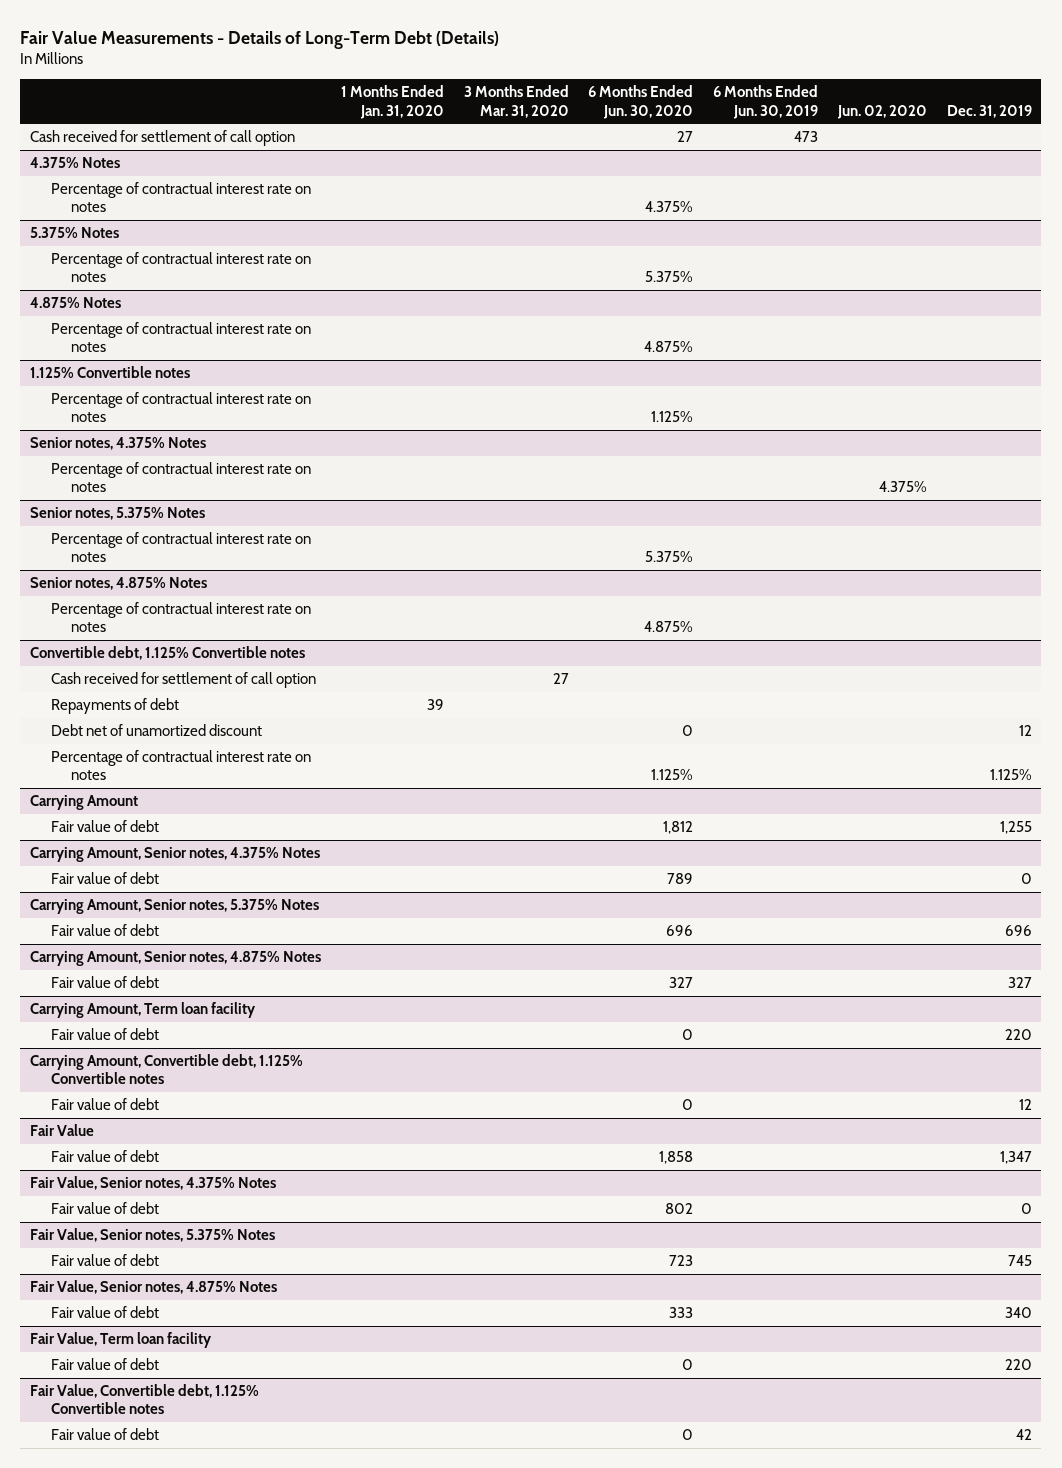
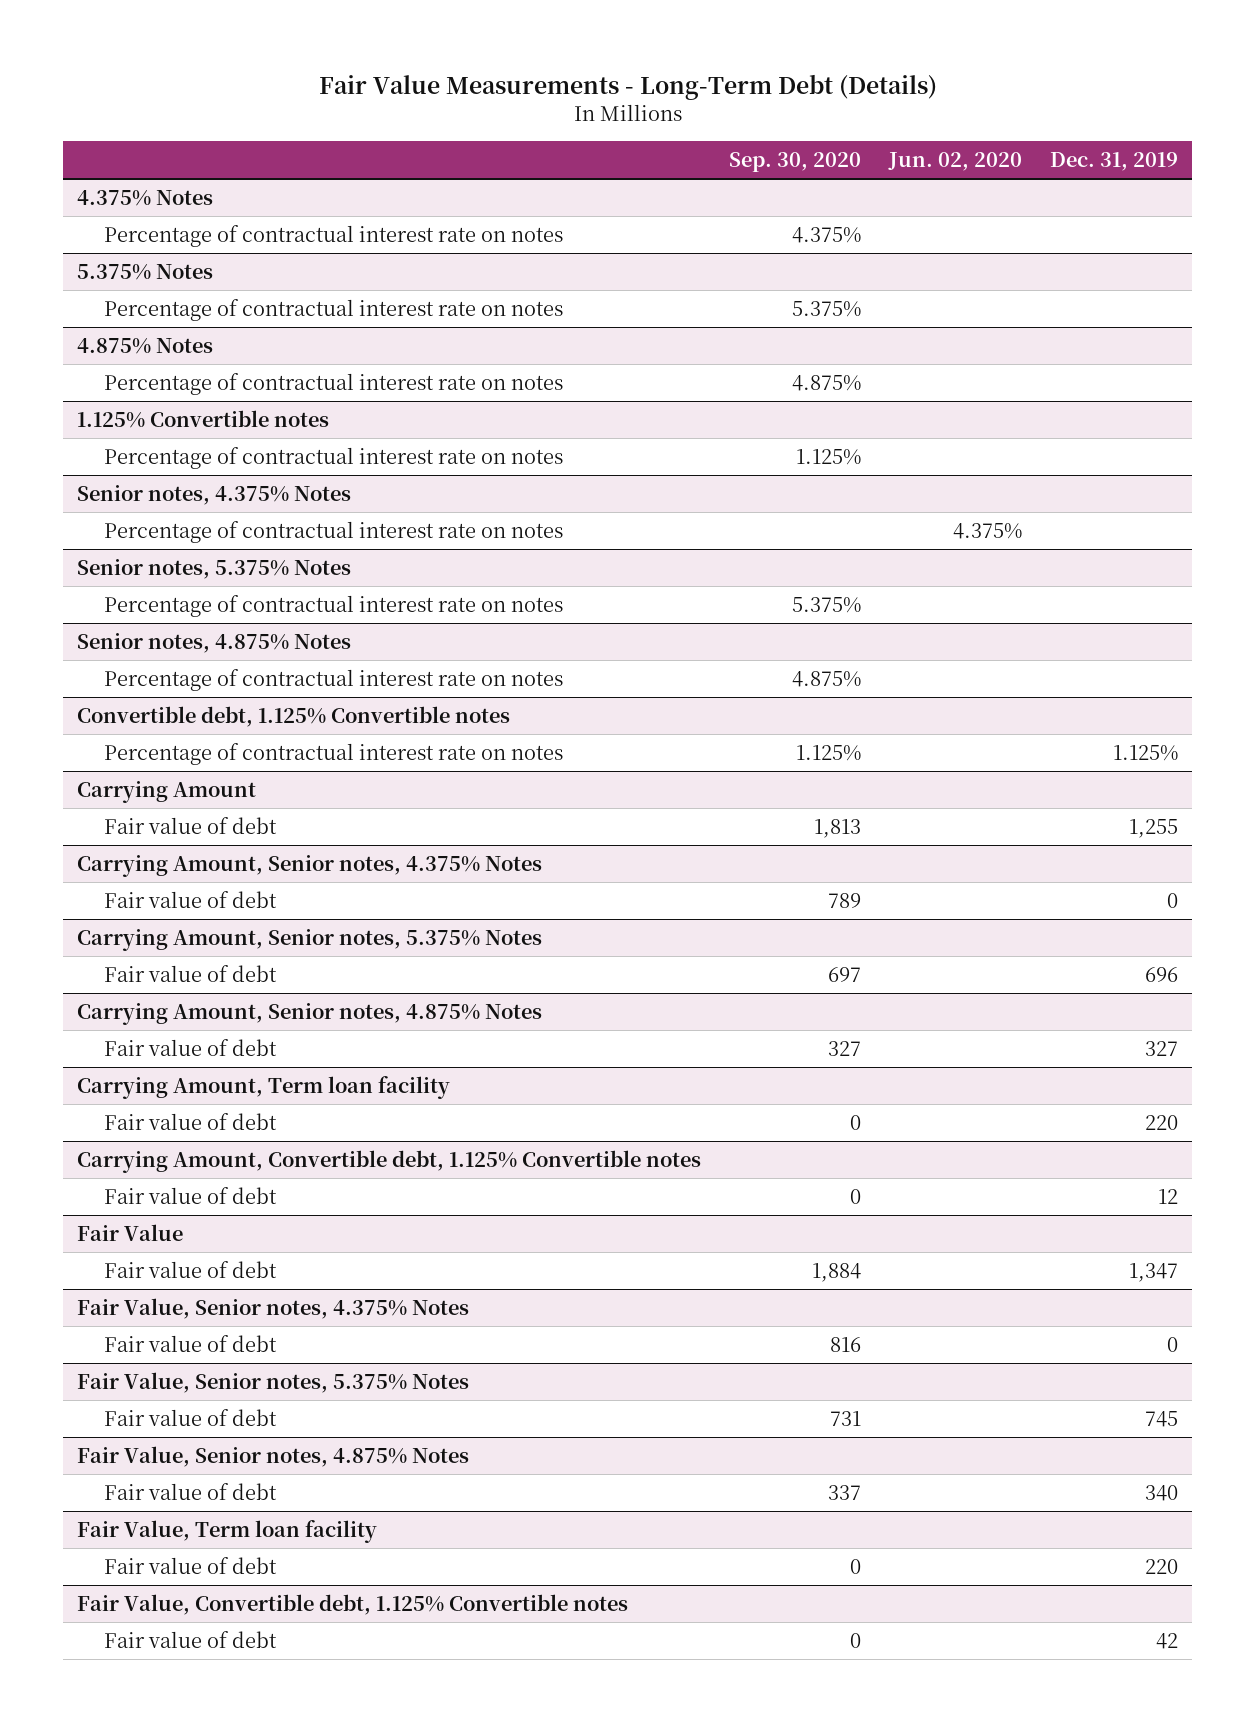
[20,30,500,49] Fair Value Measurements - Details of Long-Term Debt (Details) -> [318,74,937,101] Fair Value Measurements - Long-Term Debt (Details)
[340,85,444,119] 1 Months Ended Jan. 31, 2020 -> none
[463,85,569,118] 3 Months Ended Mar. 31, 2020 -> none
[588,85,694,119] 6 Months Ended Jun. 30, 2020 -> none
[713,85,819,119] 6 Months Ended Jun. 30, 2019 -> none
none -> [729,152,862,173] Sep. 30, 2020
[30,130,296,147] Cash received for settlement of call option -> none
[50,672,316,689] Cash received for settlement of call option -> none
[50,698,179,715] Repayments of debt -> none
[50,724,262,737] Debt net of unamortized discount -> none

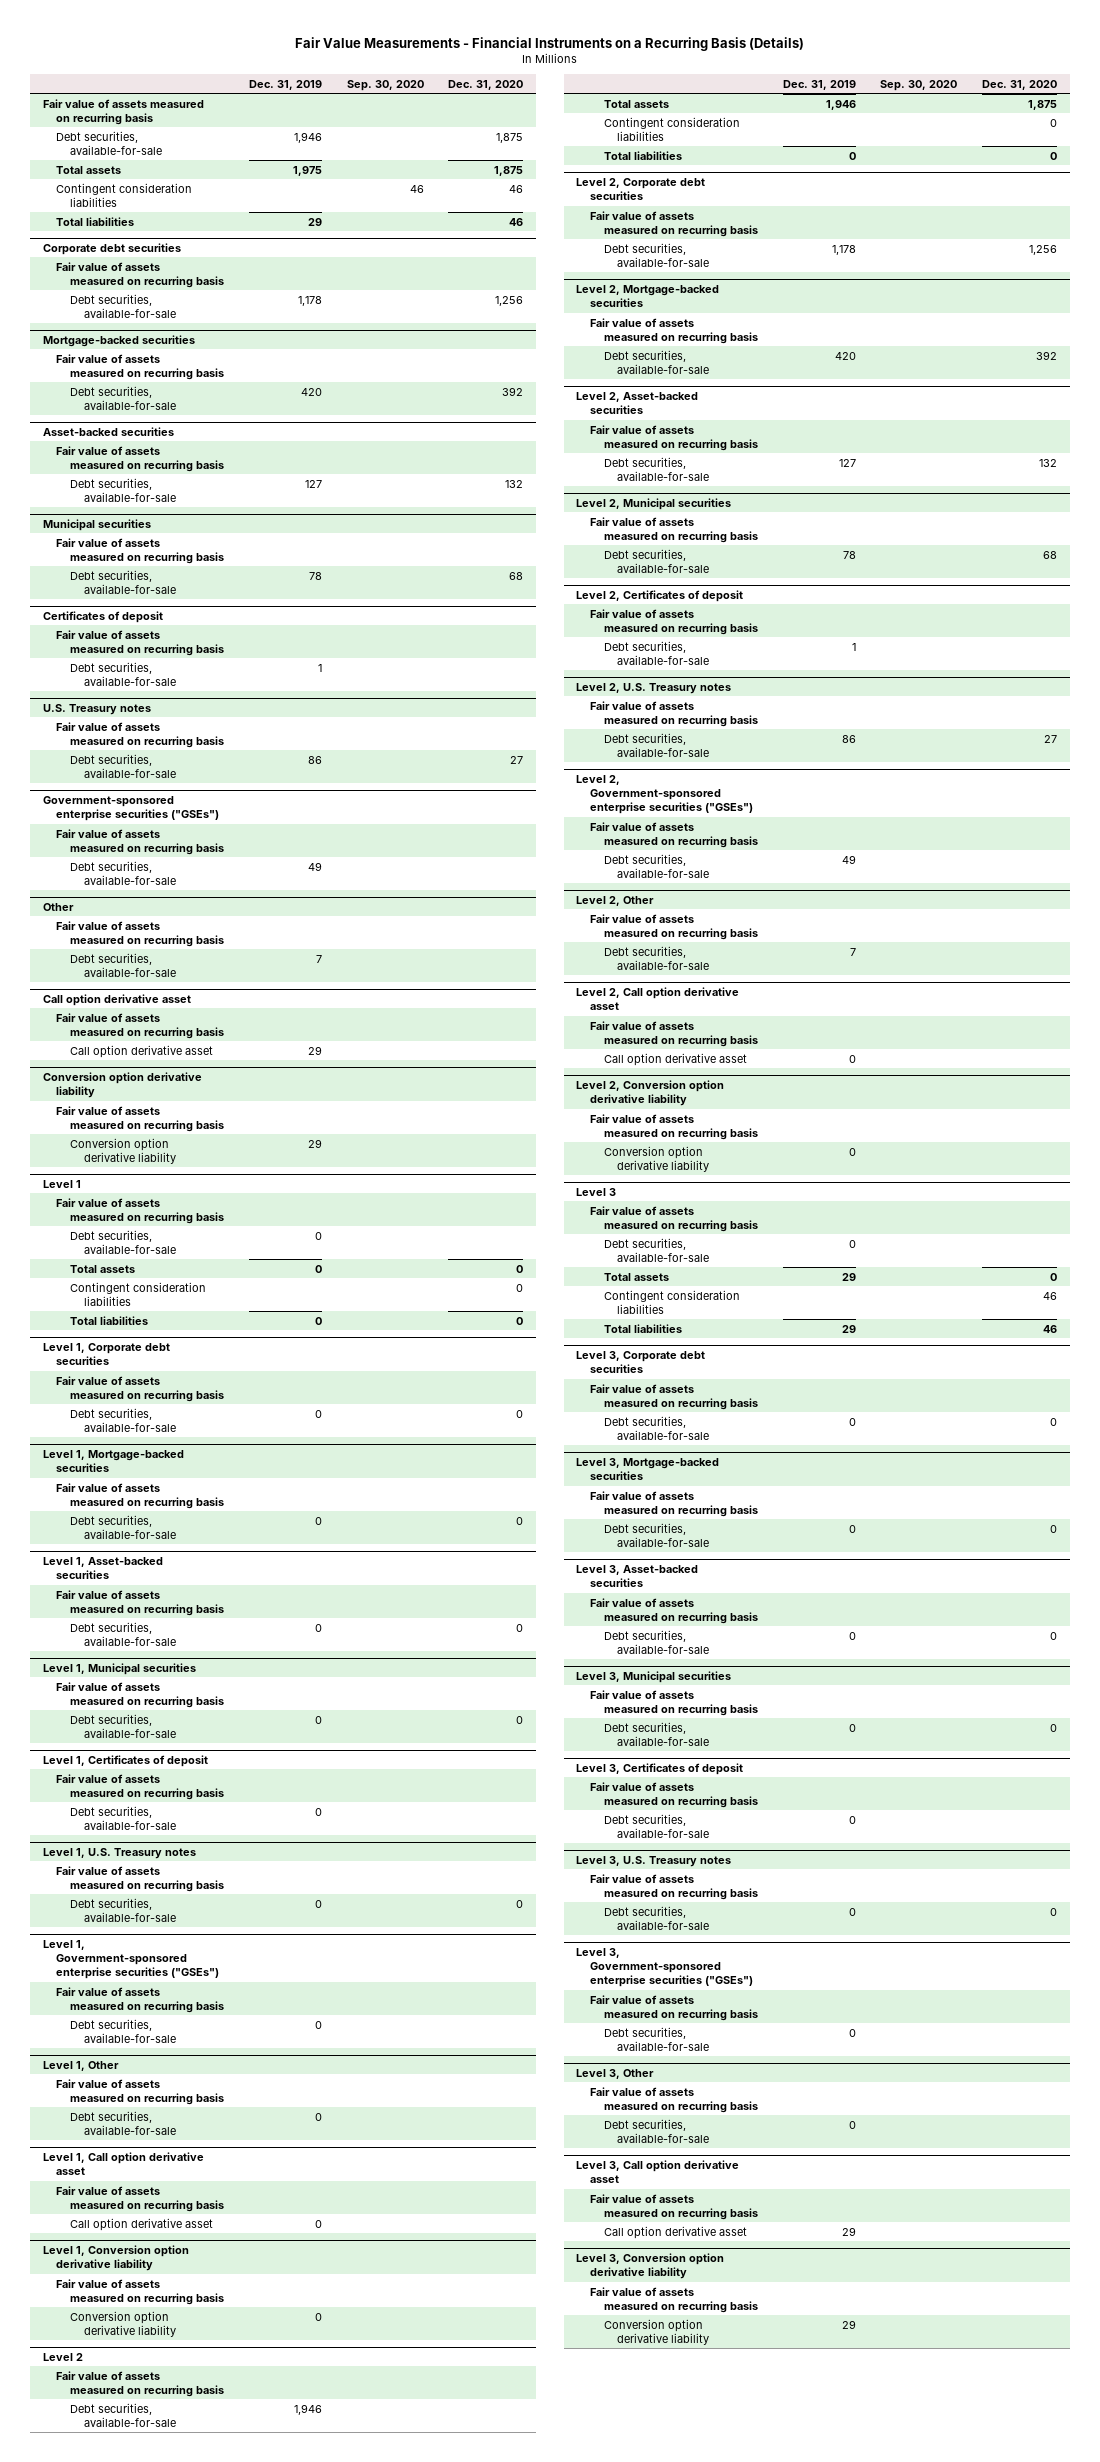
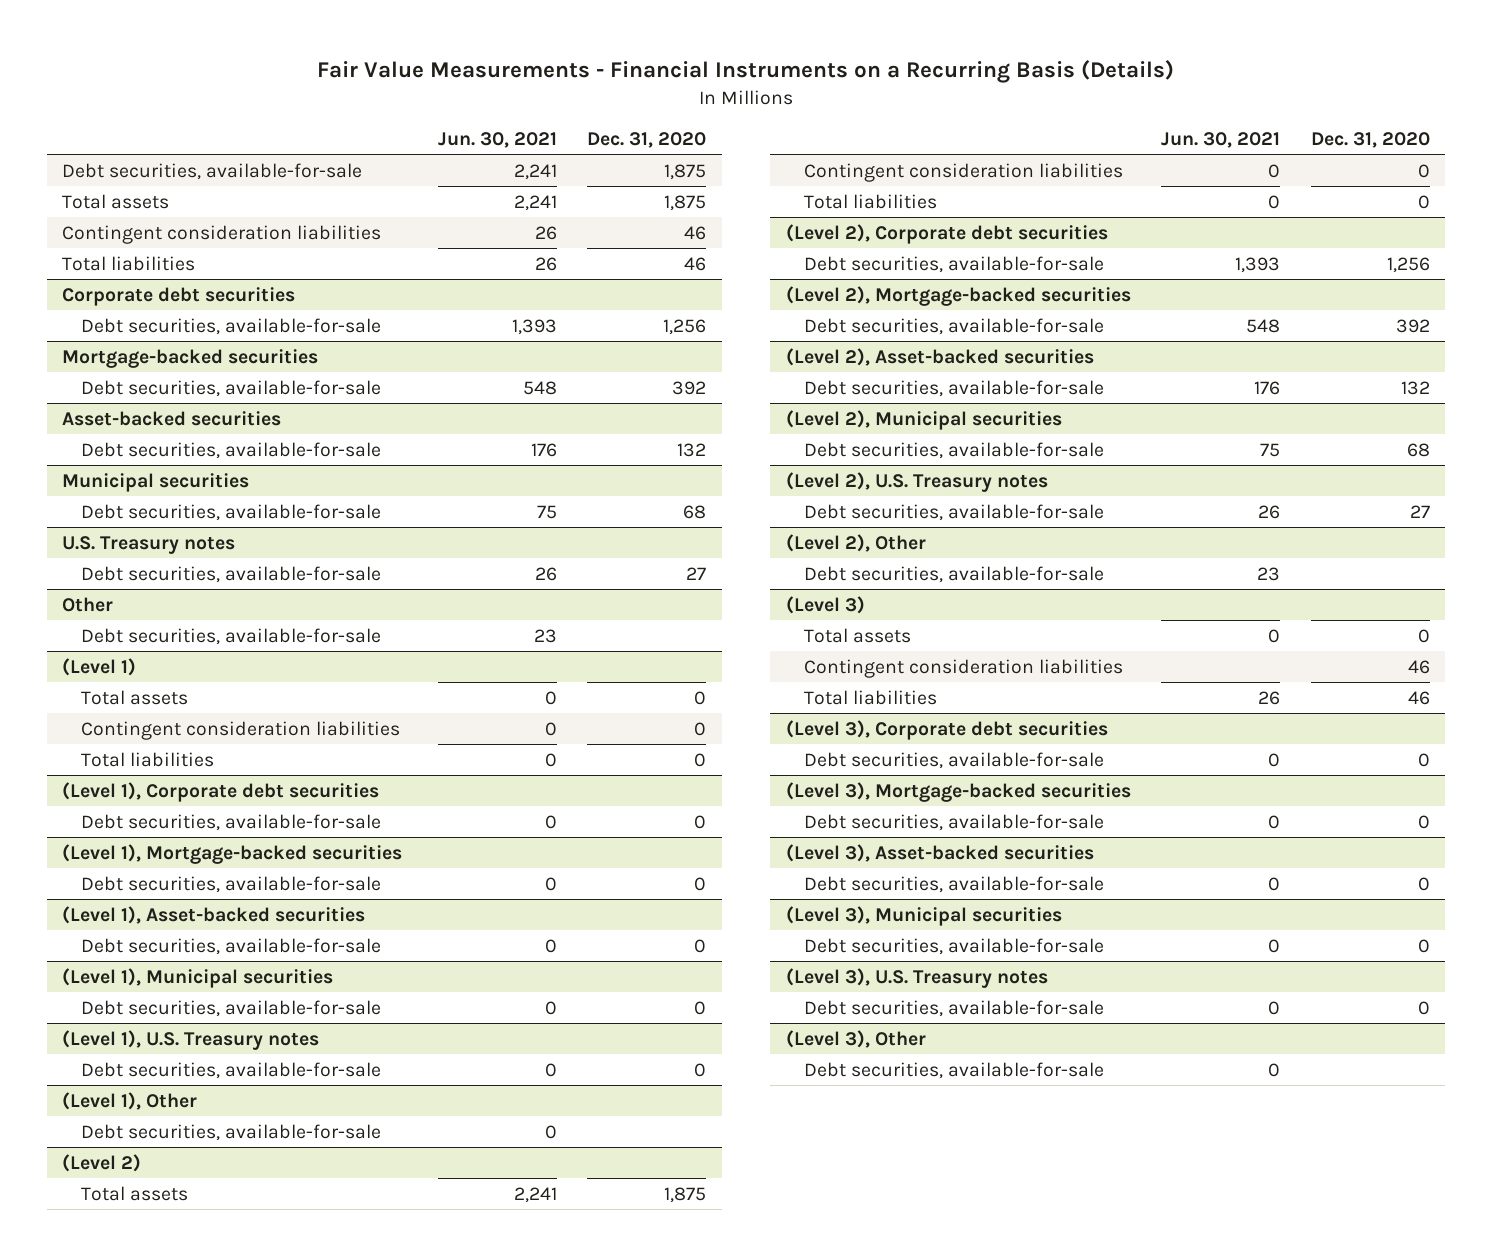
[248,79,322,90] Dec. 31, 2019 -> none
[346,79,424,91] Sep. 30, 2020 -> none
none -> [437,131,557,148] Jun. 30, 2021
[42,98,204,125] Fair value of assets measured on recurring basis -> none
[56,261,225,288] Fair value of assets measured on recurring basis -> none
[56,353,225,380] Fair value of assets measured on recurring basis -> none
[56,445,225,472] Fair value of assets measured on recurring basis -> none
[56,537,225,564] Fair value of assets measured on recurring basis -> none
[42,610,163,623] Certificates of deposit -> none
[56,629,225,656] Fair value of assets measured on recurring basis -> none
[70,661,176,686] Debt securities, available-for-sale -> none
[56,721,225,748] Fair value of assets measured on recurring basis -> none
[42,795,220,822] Government-sponsored enterprise securities ("GSEs") -> none
[56,828,225,855] Fair value of assets measured on recurring basis -> none
[70,860,176,885] Debt securities, available-for-sale -> none
[56,920,225,947] Fair value of assets measured on recurring basis -> none
[42,993,191,1006] Call option derivative asset -> none
[56,1012,225,1039] Fair value of assets measured on recurring basis -> none
[70,1044,214,1058] Call option derivative asset -> none
[42,1071,202,1099] Conversion option derivative liability -> none
[56,1105,225,1132] Fair value of assets measured on recurring basis -> none
[70,1137,176,1164] Conversion option derivative liability -> none
[56,1197,225,1224] Fair value of assets measured on recurring basis -> none
[70,1229,176,1254] Debt securities, available-for-sale -> none
[42,1179,81,1188] Level 1 -> [62,657,137,676] (Level 1)
[56,1375,225,1402] Fair value of assets measured on recurring basis -> none
[42,1342,170,1366] Level 1, Corporate debt securities -> [62,781,380,802] (Level 1), Corporate debt securities
[56,1482,225,1509] Fair value of assets measured on recurring basis -> none
[42,1449,184,1473] Level 1, Mortgage-backed securities -> [62,843,403,864] (Level 1), Mortgage-backed securities
[56,1589,225,1616] Fair value of assets measured on recurring basis -> none
[42,1556,163,1580] Level 1, Asset-backed securities -> [62,905,366,924] (Level 1), Asset-backed securities
[56,1681,225,1708] Fair value of assets measured on recurring basis -> none
[42,1662,196,1675] Level 1, Municipal securities -> [62,967,334,988] (Level 1), Municipal securities
[42,1754,208,1767] Level 1, Certificates of deposit -> none
[56,1773,225,1800] Fair value of assets measured on recurring basis -> none
[70,1805,176,1830] Debt securities, available-for-sale -> none
[56,1865,225,1892] Fair value of assets measured on recurring basis -> none
[42,1847,196,1859] Level 1, U.S. Treasury notes -> [62,1029,320,1050] (Level 1), U.S. Treasury notes
[42,1939,220,1980] Level 1, Government-sponsored enterprise securities ("GSEs") -> none
[56,1986,225,2013] Fair value of assets measured on recurring basis -> none
[70,2018,176,2043] Debt securities, available-for-sale -> none
[56,2078,225,2105] Fair value of assets measured on recurring basis -> none
[42,2060,119,2071] Level 1, Other -> [62,1091,198,1110] (Level 1), Other
[42,2151,204,2176] Level 1, Call option derivative asset -> none
[56,2185,225,2212] Fair value of assets measured on recurring basis -> none
[70,2217,214,2231] Call option derivative asset -> none
[42,2244,189,2272] Level 1, Conversion option derivative liability -> none
[56,2278,225,2305] Fair value of assets measured on recurring basis -> none
[70,2310,176,2337] Conversion option derivative liability -> none
[56,2370,225,2397] Fair value of assets measured on recurring basis -> none
[70,2402,176,2427] Debt securities, available-for-sale -> none
[42,2352,83,2361] Level 2 -> [62,1153,142,1172] (Level 2)
[590,210,758,237] Fair value of assets measured on recurring basis -> none
[576,177,706,201] Level 2, Corporate debt securities -> [785,223,1108,244] (Level 2), Corporate debt securities
[590,317,758,344] Fair value of assets measured on recurring basis -> none
[576,284,720,308] Level 2, Mortgage-backed securities -> [785,285,1131,306] (Level 2), Mortgage-backed securities
[590,424,758,451] Fair value of assets measured on recurring basis -> none
[576,391,699,415] Level 2, Asset-backed securities -> [785,347,1094,366] (Level 2), Asset-backed securities
[590,516,758,543] Fair value of assets measured on recurring basis -> none
[576,497,732,510] Level 2, Municipal securities -> [785,409,1062,430] (Level 2), Municipal securities
[576,589,744,602] Level 2, Certificates of deposit -> none
[590,608,758,635] Fair value of assets measured on recurring basis -> none
[603,640,710,665] Debt securities, available-for-sale -> none
[590,700,758,727] Fair value of assets measured on recurring basis -> none
[576,682,732,694] Level 2, U.S. Treasury notes -> [785,471,1048,492] (Level 2), U.S. Treasury notes
[576,774,754,815] Level 2, Government-sponsored enterprise securities ("GSEs") -> none
[590,821,758,848] Fair value of assets measured on recurring basis -> none
[603,853,710,878] Debt securities, available-for-sale -> none
[590,913,758,940] Fair value of assets measured on recurring basis -> none
[576,895,655,906] Level 2, Other -> [785,533,926,552] (Level 2), Other
[576,986,740,1011] Level 2, Call option derivative asset -> none
[590,1020,758,1047] Fair value of assets measured on recurring basis -> none
[603,1052,747,1066] Call option derivative asset -> none
[576,1079,725,1107] Level 2, Conversion option derivative liability -> none
[590,1113,758,1140] Fair value of assets measured on recurring basis -> none
[603,1145,710,1172] Conversion option derivative liability -> none
[590,1205,758,1232] Fair value of assets measured on recurring basis -> none
[603,1237,710,1262] Debt securities, available-for-sale -> none
[576,1187,617,1196] Level 3 -> [785,595,865,614] (Level 3)
[590,1383,758,1410] Fair value of assets measured on recurring basis -> none
[576,1350,706,1374] Level 3, Corporate debt securities -> [785,719,1108,740] (Level 3), Corporate debt securities
[590,1490,758,1517] Fair value of assets measured on recurring basis -> none
[576,1457,720,1481] Level 3, Mortgage-backed securities -> [785,781,1131,802] (Level 3), Mortgage-backed securities
[590,1597,758,1624] Fair value of assets measured on recurring basis -> none
[576,1564,699,1588] Level 3, Asset-backed securities -> [785,843,1094,862] (Level 3), Asset-backed securities
[590,1689,758,1716] Fair value of assets measured on recurring basis -> none
[576,1670,732,1683] Level 3, Municipal securities -> [785,905,1062,926] (Level 3), Municipal securities
[576,1762,744,1775] Level 3, Certificates of deposit -> none
[590,1781,758,1808] Fair value of assets measured on recurring basis -> none
[603,1813,710,1838] Debt securities, available-for-sale -> none
[590,1873,758,1900] Fair value of assets measured on recurring basis -> none
[576,1855,732,1867] Level 3, U.S. Treasury notes -> [785,967,1048,988] (Level 3), U.S. Treasury notes
[576,1947,754,1988] Level 3, Government-sponsored enterprise securities ("GSEs") -> none
[590,1994,758,2021] Fair value of assets measured on recurring basis -> none
[603,2026,710,2051] Debt securities, available-for-sale -> none
[590,2086,758,2113] Fair value of assets measured on recurring basis -> none
[576,2068,655,2079] Level 3, Other -> [785,1029,926,1048] (Level 3), Other
[576,2159,740,2184] Level 3, Call option derivative asset -> none
[590,2193,758,2220] Fair value of assets measured on recurring basis -> none
[603,2225,747,2239] Call option derivative asset -> none
[576,2252,725,2280] Level 3, Conversion option derivative liability -> none
[590,2286,758,2313] Fair value of assets measured on recurring basis -> none
[603,2318,710,2345] Conversion option derivative liability -> none

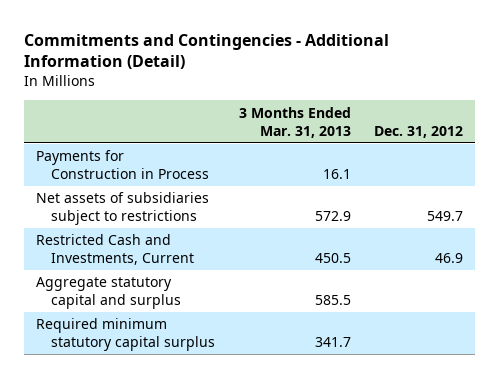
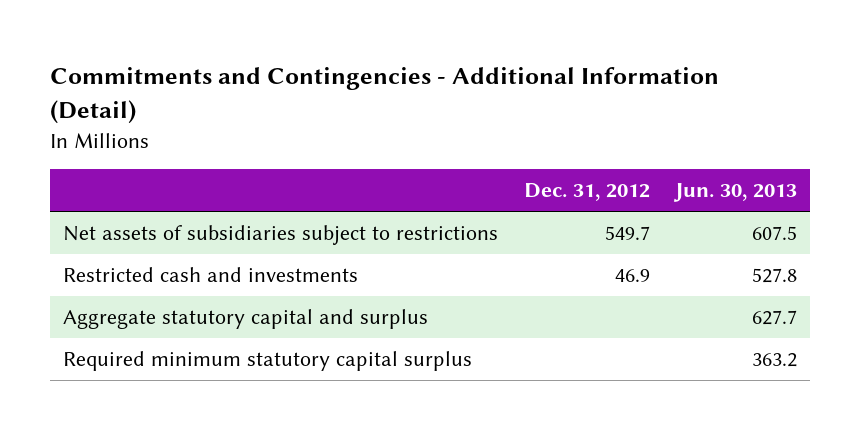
[238,106,351,138] 3 Months Ended Mar. 31, 2013 -> none
none -> [673,183,798,203] Jun. 30, 2013
[35,150,210,180] Payments for Construction in Process -> none
[35,234,195,266] Restricted Cash and Investments, Current -> [63,267,359,283] Restricted cash and investments

